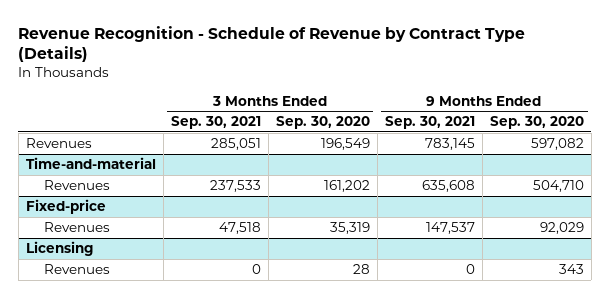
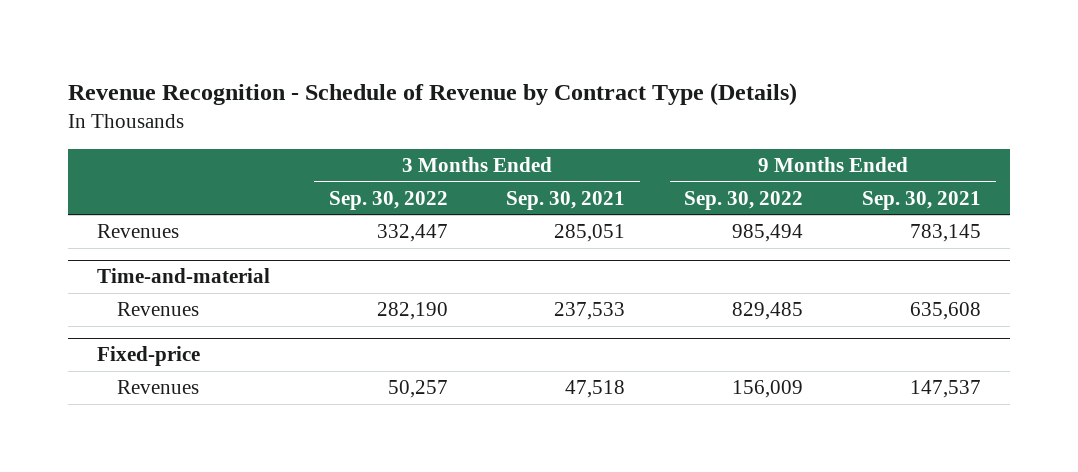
[275,116,370,130] Sep. 30, 2020 -> none
[489,116,584,130] Sep. 30, 2020 -> none
none -> [328,190,448,210] Sep. 30, 2022
none -> [684,190,804,210] Sep. 30, 2022
[25,240,93,256] Licensing -> none
[44,263,111,274] Revenues -> none

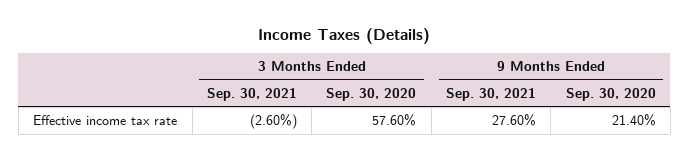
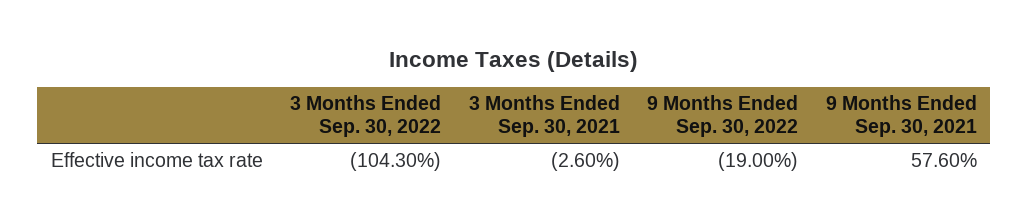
[326,88,417,102] Sep. 30, 2020 -> none
[565,88,656,102] Sep. 30, 2020 -> none
none -> [290,95,442,138] 3 Months Ended Sep. 30, 2022
none -> [647,95,799,138] 9 Months Ended Sep. 30, 2022
[492,114,537,127] 27.60% -> [910,153,977,168] 57.60%

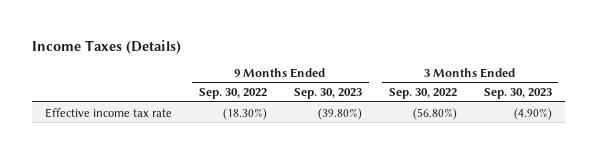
[468,95,620,138] 3 Months Ended Sep. 30, 2021 -> none
[825,95,977,138] 9 Months Ended Sep. 30, 2021 -> none
none -> [293,88,362,100] Sep. 30, 2023
none -> [483,88,552,100] Sep. 30, 2023
[350,152,442,172] (104.30%) -> [412,107,457,120] (56.80%)
[718,152,799,172] (19.00%) -> [222,107,267,120] (18.30%)

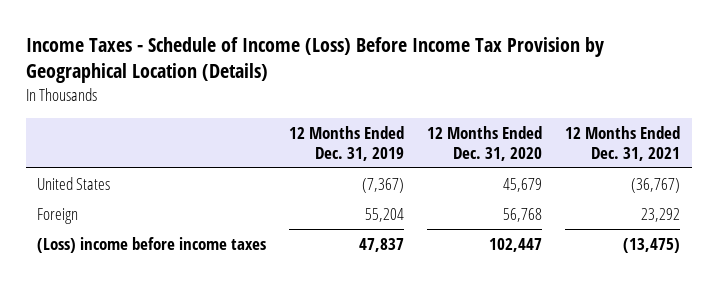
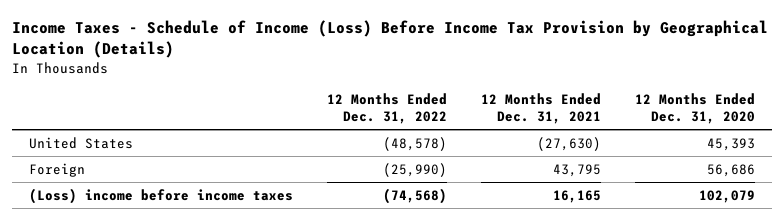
[289,125,405,162] 12 Months Ended Dec. 31, 2019 -> none
none -> [326,93,447,124] 12 Months Ended Dec. 31, 2022
[503,177,543,192] 45,679 -> [706,137,755,151] 45,393
[631,177,681,193] (36,767) -> [536,136,601,151] (27,630)
[503,207,543,222] 56,768 -> [706,163,755,177] 56,686
[641,207,681,222] 23,292 -> [552,163,601,177] 43,795
[489,237,543,252] 102,447 -> [698,189,755,203] 102,079
[623,237,681,253] (13,475) -> [552,189,601,203] 16,165

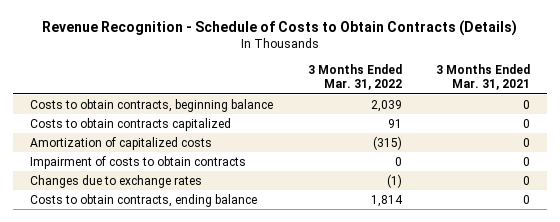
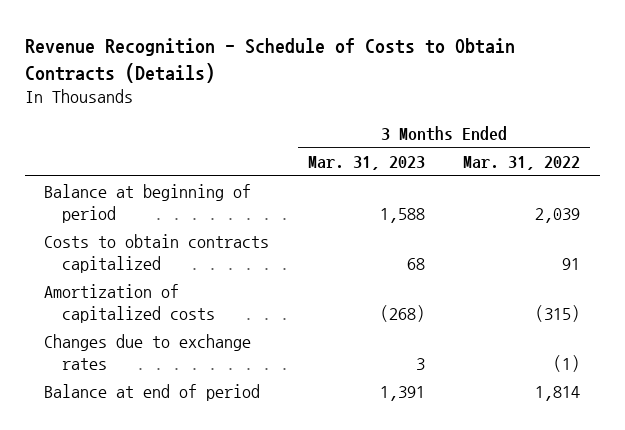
[436,63,531,91] 3 Months Ended Mar. 31, 2021 -> none
none -> [307,156,425,171] Mar. 31, 2023
[30,98,274,112] Costs to obtain contracts, beginning balance -> [44,183,252,223] Balance at beginning of period
[30,155,247,169] Impairment of costs to obtain contracts -> none
[30,193,258,207] Costs to obtain contracts, ending balance -> [44,383,261,401] Balance at end of period

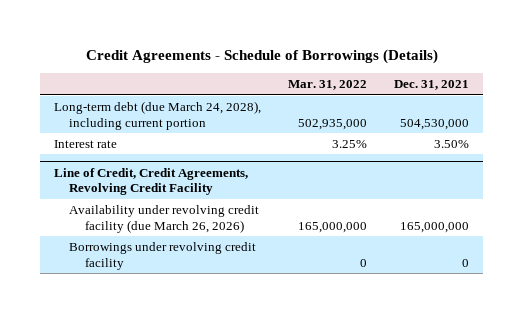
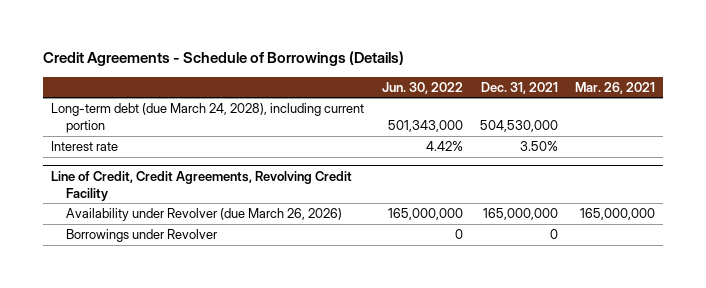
[288,80,368,91] Mar. 31, 2022 -> none
none -> [381,81,463,94] Jun. 30, 2022
none -> [574,81,655,94] Mar. 26, 2021
[69,204,260,233] Availability under revolving credit facility (due March 26, 2026) -> [66,208,343,222] Availability under Revolver (due March 26, 2026)
[69,241,257,270] Borrowings under revolving credit facility -> [66,229,218,243] Borrowings under Revolver

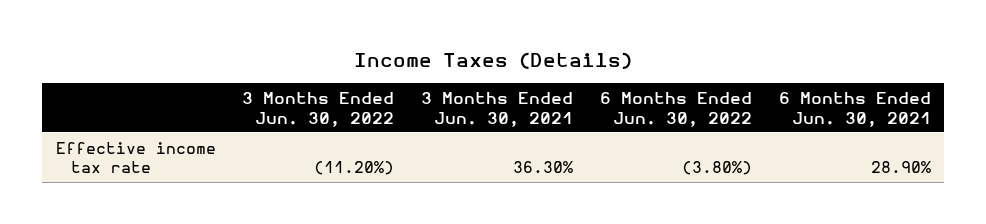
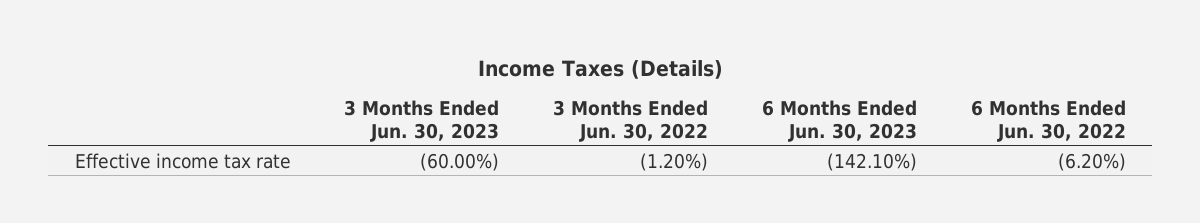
[421,92,574,127] 3 Months Ended Jun. 30, 2021 -> none
[778,92,931,127] 6 Months Ended Jun. 30, 2021 -> none
none -> [344,100,500,143] 3 Months Ended Jun. 30, 2023
none -> [761,100,917,143] 6 Months Ended Jun. 30, 2023
[314,161,395,176] (11.20%) -> [640,152,709,171] (1.20%)
[681,161,752,176] (3.80%) -> [1057,152,1126,171] (6.20%)

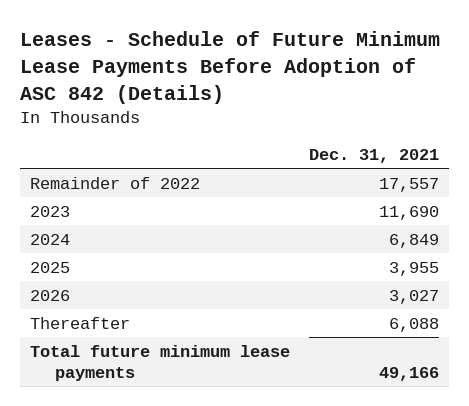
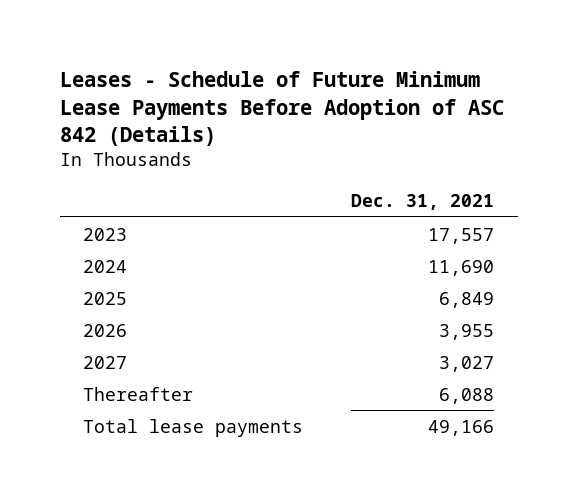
[29,176,200,189] Remainder of 2022 -> none
[379,205,440,220] 11,690 -> [428,227,495,244] 17,557
[389,233,440,248] 6,849 -> [428,259,495,276] 11,690
[389,261,440,276] 3,955 -> [439,291,495,308] 6,849
[389,289,440,304] 3,027 -> [439,323,495,340] 3,955
none -> [83,355,128,369] 2027
[29,344,290,382] Total future minimum lease payments -> [83,418,304,437] Total lease payments

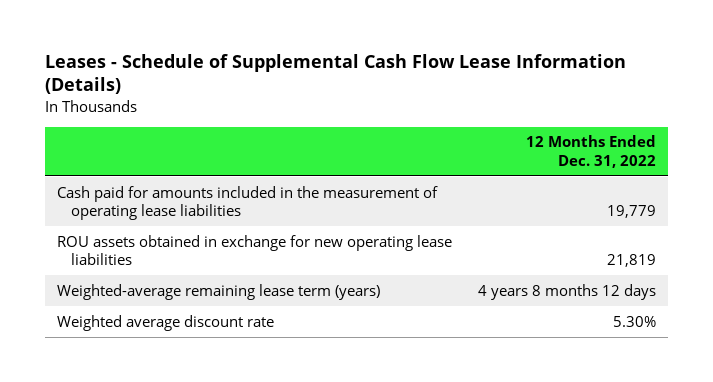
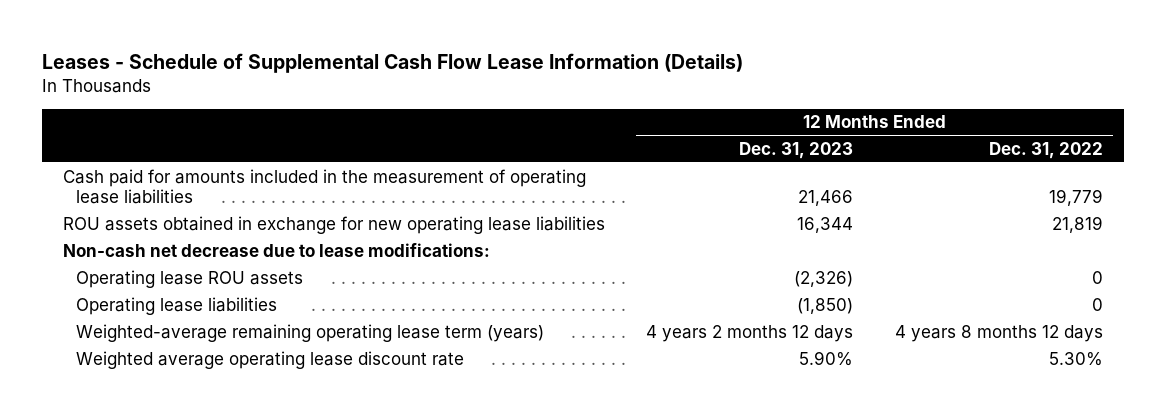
none -> [739,141,854,159] Dec. 31, 2023
none -> [62,242,490,257] Non-cash net decrease due to lease modifications:
none -> [75,269,303,288] Operating lease ROU assets
none -> [75,296,277,315] Operating lease liabilities
[57,283,381,300] Weighted-average remaining lease term (years) -> [75,323,544,342] Weighted-average remaining operating lease term (years)
[57,314,275,331] Weighted average discount rate -> [75,350,464,369] Weighted average operating lease discount rate

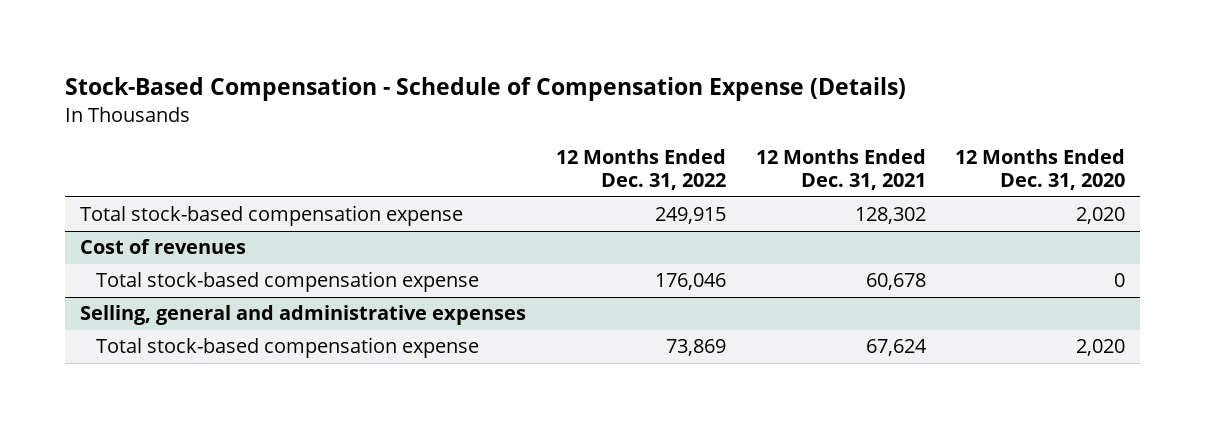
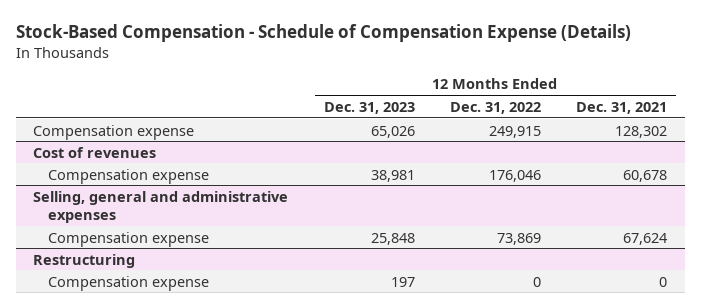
[955,149,1126,191] 12 Months Ended Dec. 31, 2020 -> none
none -> [323,101,415,114] Dec. 31, 2023
[80,205,464,227] Total stock-based compensation expense -> [33,124,195,140] Compensation expense
[95,271,479,293] Total stock-based compensation expense -> [47,168,209,184] Compensation expense
[95,337,479,359] Total stock-based compensation expense -> [47,231,209,247] Compensation expense
none -> [33,253,136,268] Restructuring
none -> [47,275,209,291] Compensation expense

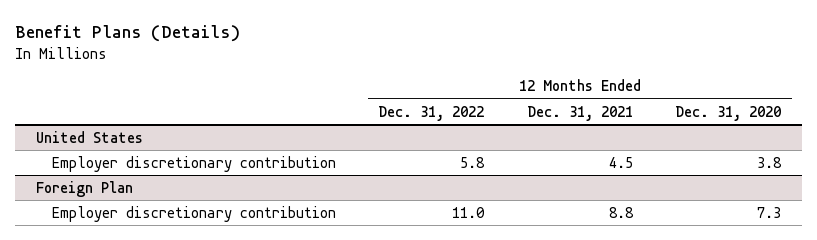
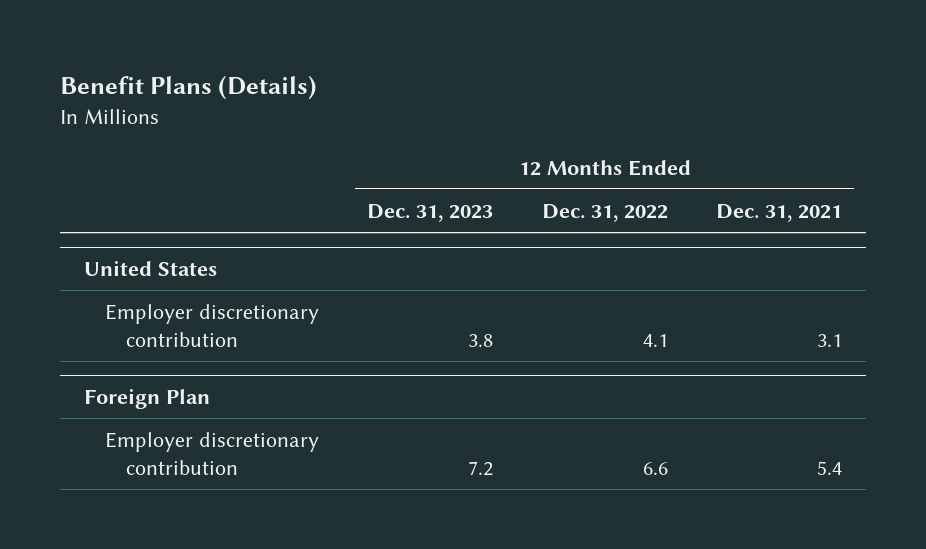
[675,105,782,121] Dec. 31, 2020 -> none
none -> [367,203,494,222] Dec. 31, 2023
[460,156,486,168] 5.8 -> [642,334,668,348] 4.1
[608,156,633,168] 4.5 -> [817,334,843,348] 3.1
[452,206,486,218] 11.0 -> [642,462,668,476] 6.6
[608,206,634,218] 8.8 -> [817,461,843,476] 5.4

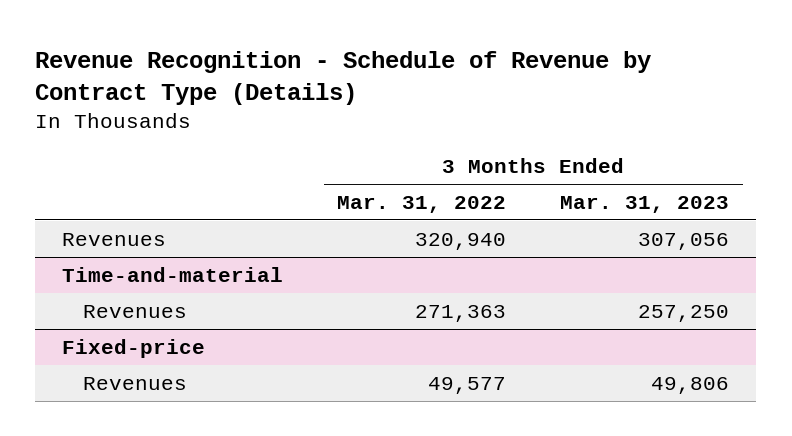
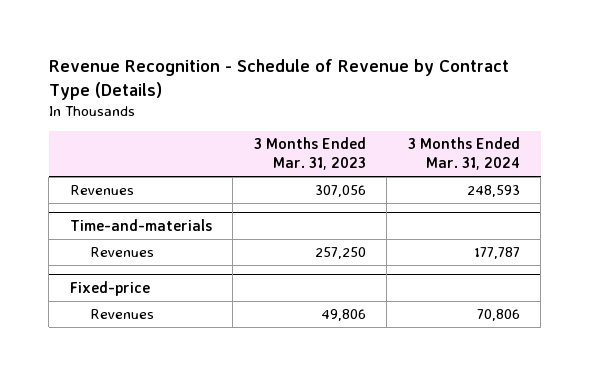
[337,195,507,213] Mar. 31, 2022 -> none
none -> [407,137,520,171] 3 Months Ended Mar. 31, 2024
[62,266,284,282] Time-and-material -> [69,218,212,231] Time-and-materials

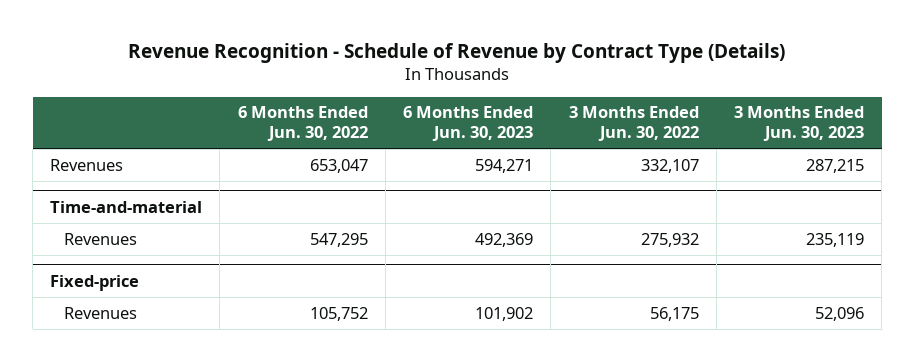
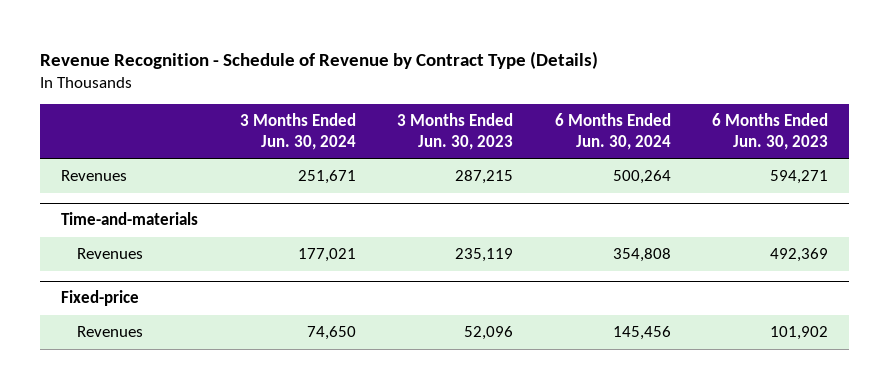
[237,106,368,142] 6 Months Ended Jun. 30, 2022 -> none
[568,106,699,142] 3 Months Ended Jun. 30, 2022 -> none
none -> [239,113,356,150] 3 Months Ended Jun. 30, 2024
none -> [554,113,671,150] 6 Months Ended Jun. 30, 2024
[50,200,203,213] Time-and-material -> [61,212,199,226] Time-and-materials

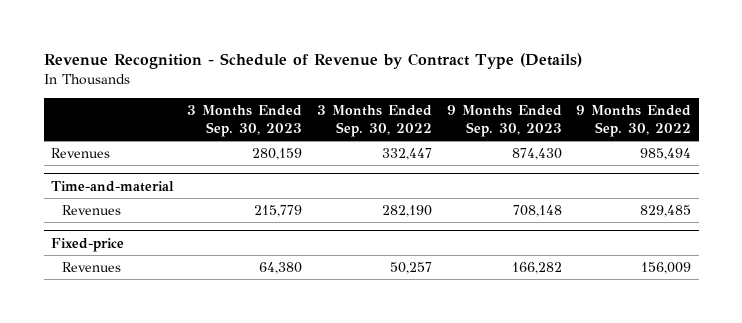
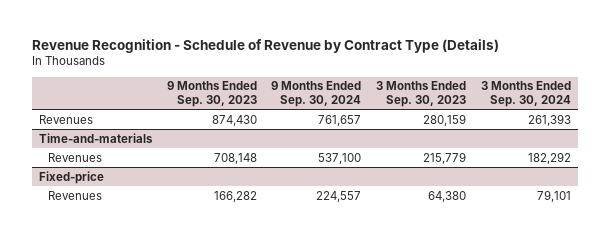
[317,104,433,137] 3 Months Ended Sep. 30, 2022 -> none
[576,104,692,137] 9 Months Ended Sep. 30, 2022 -> none
none -> [271,81,362,107] 9 Months Ended Sep. 30, 2024
none -> [480,81,571,107] 3 Months Ended Sep. 30, 2024
[50,180,174,192] Time-and-material -> [38,132,153,143] Time-and-materials

